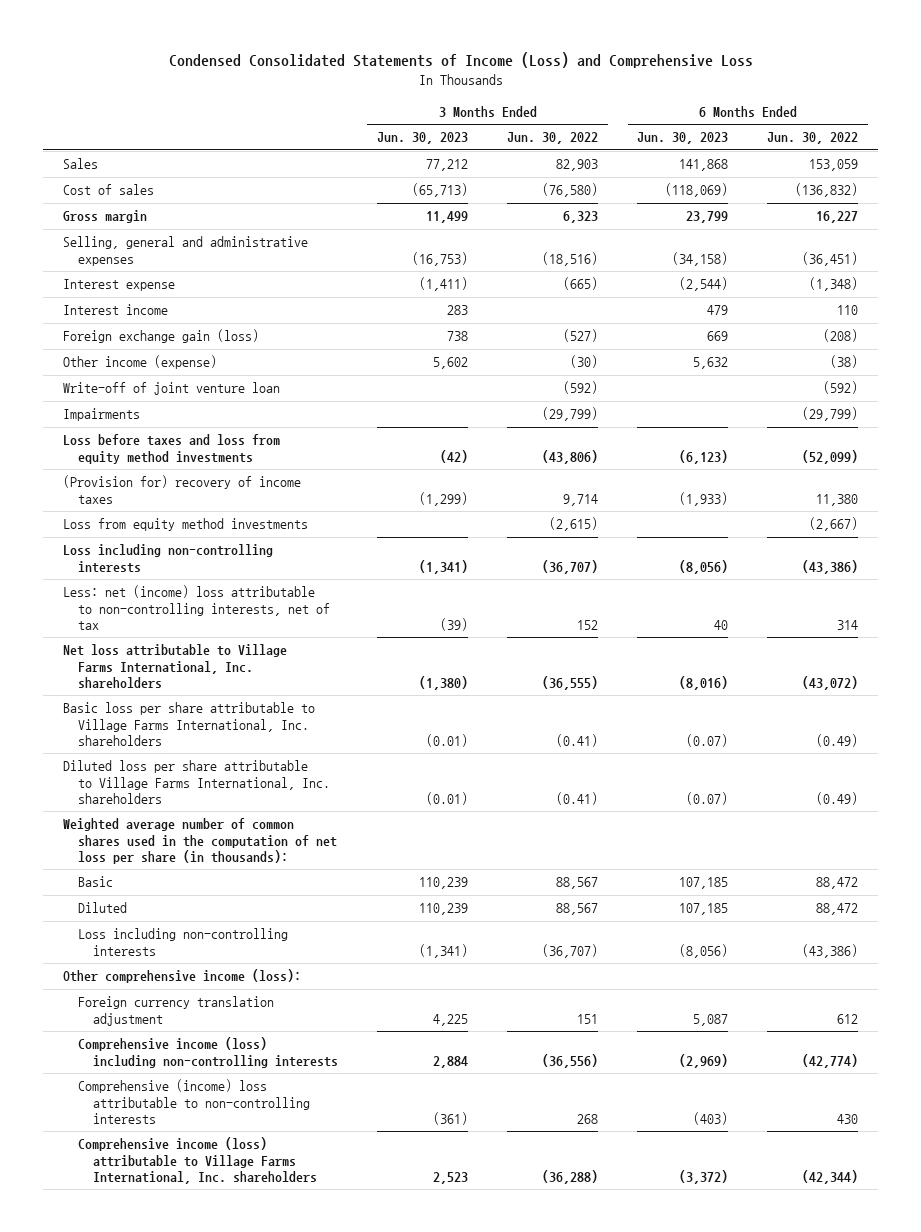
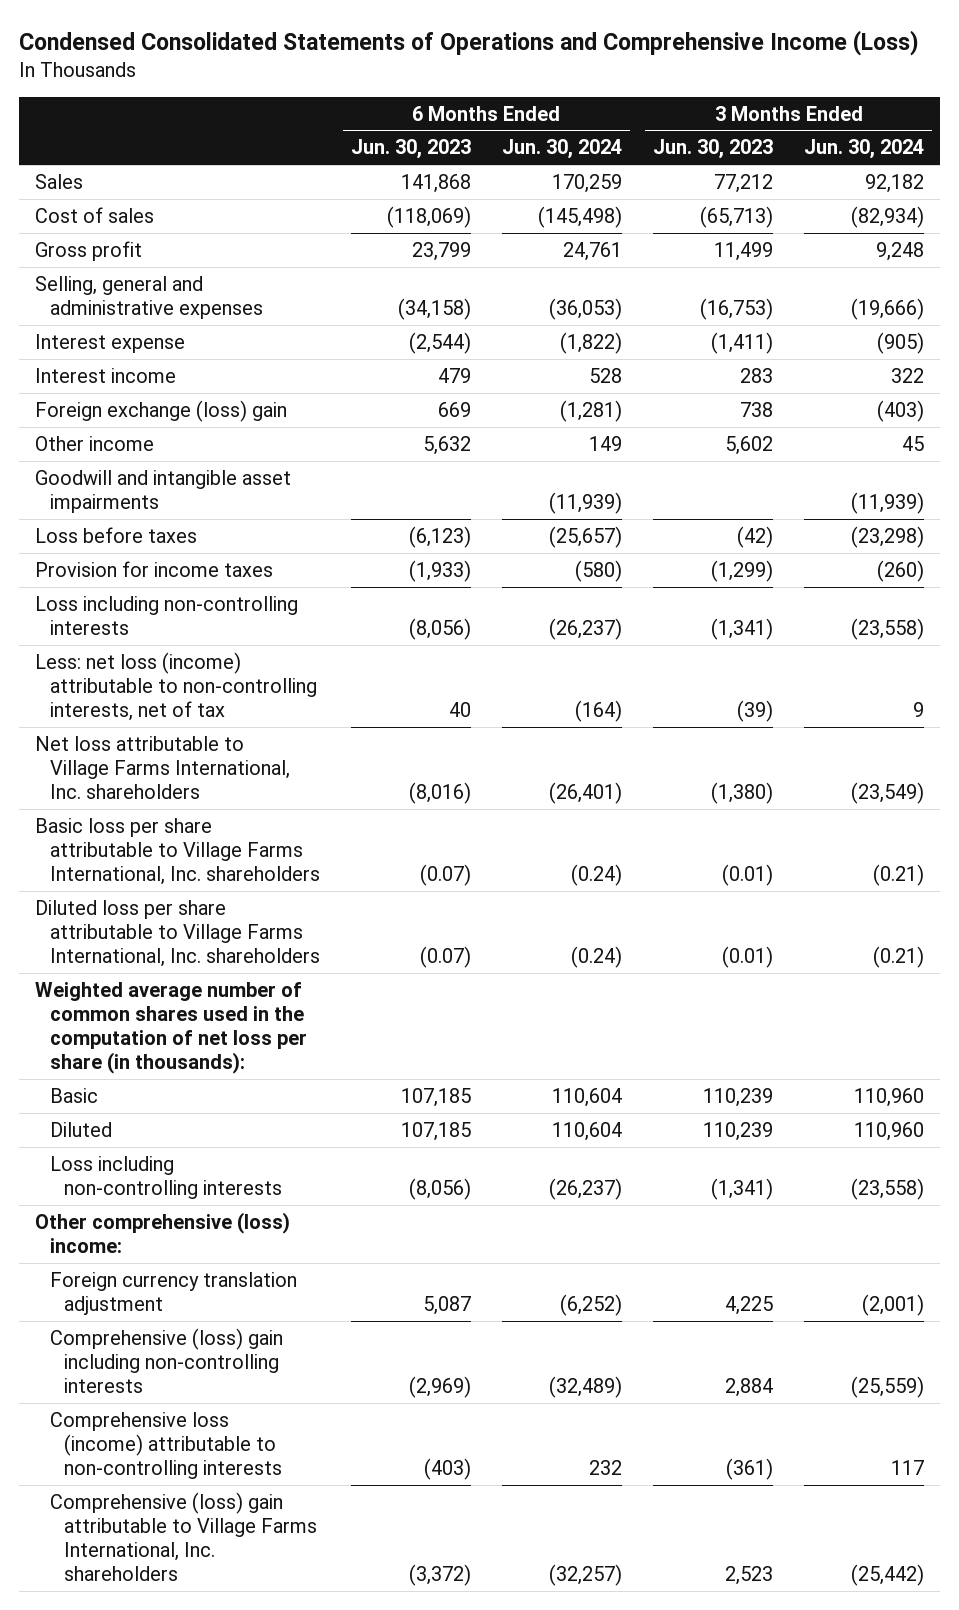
[168,52,753,69] Condensed Consolidated Statements of Income (Loss) and Comprehensive Loss -> [19,30,920,57] Condensed Consolidated Statements of Operations and Comprehensive Income (Loss)
[507,132,599,145] Jun. 30, 2022 -> none
[767,132,859,145] Jun. 30, 2022 -> none
none -> [502,139,623,160] Jun. 30, 2024
none -> [804,139,925,160] Jun. 30, 2024
[62,210,147,224] Gross margin -> [34,240,142,261] Gross profit
[62,382,280,396] Write-off of joint venture loan -> none
[62,408,140,422] Impairments -> none
[62,518,308,532] Loss from equity method investments -> none
[62,329,259,344] Foreign exchange gain (loss) -> [34,399,287,422] Foreign exchange (loss) gain
[62,355,217,370] Other income (expense) -> [34,435,154,451] Other income
none -> [34,469,291,513] Goodwill and intangible asset impairments
[62,434,280,464] Loss before taxes and loss from equity method investments -> [34,526,197,543] Loss before taxes
[62,475,301,504] (Provision for) recovery of income taxes -> [34,560,273,577] Provision for income taxes
[62,585,330,631] Less: net (income) loss attributable to non-controlling interests, net of tax -> [34,651,317,721] Less: net loss (income) attributable to non-controlling interests, net of tax
[62,969,301,984] Other comprehensive income (loss): -> [34,1211,290,1253] Other comprehensive (loss) income:
[77,1037,338,1068] Comprehensive income (loss) including non-controlling interests -> [49,1327,283,1393] Comprehensive (loss) gain including non-controlling interests
[77,1079,310,1125] Comprehensive (income) loss attributable to non-controlling interests -> [49,1411,283,1479] Comprehensive loss (income) attributable to non-controlling interests
[77,1137,317,1185] Comprehensive income (loss) attributable to Village Farms International, Inc. shareholders -> [49,1491,318,1581] Comprehensive (loss) gain attributable to Village Farms International, Inc. shareholders

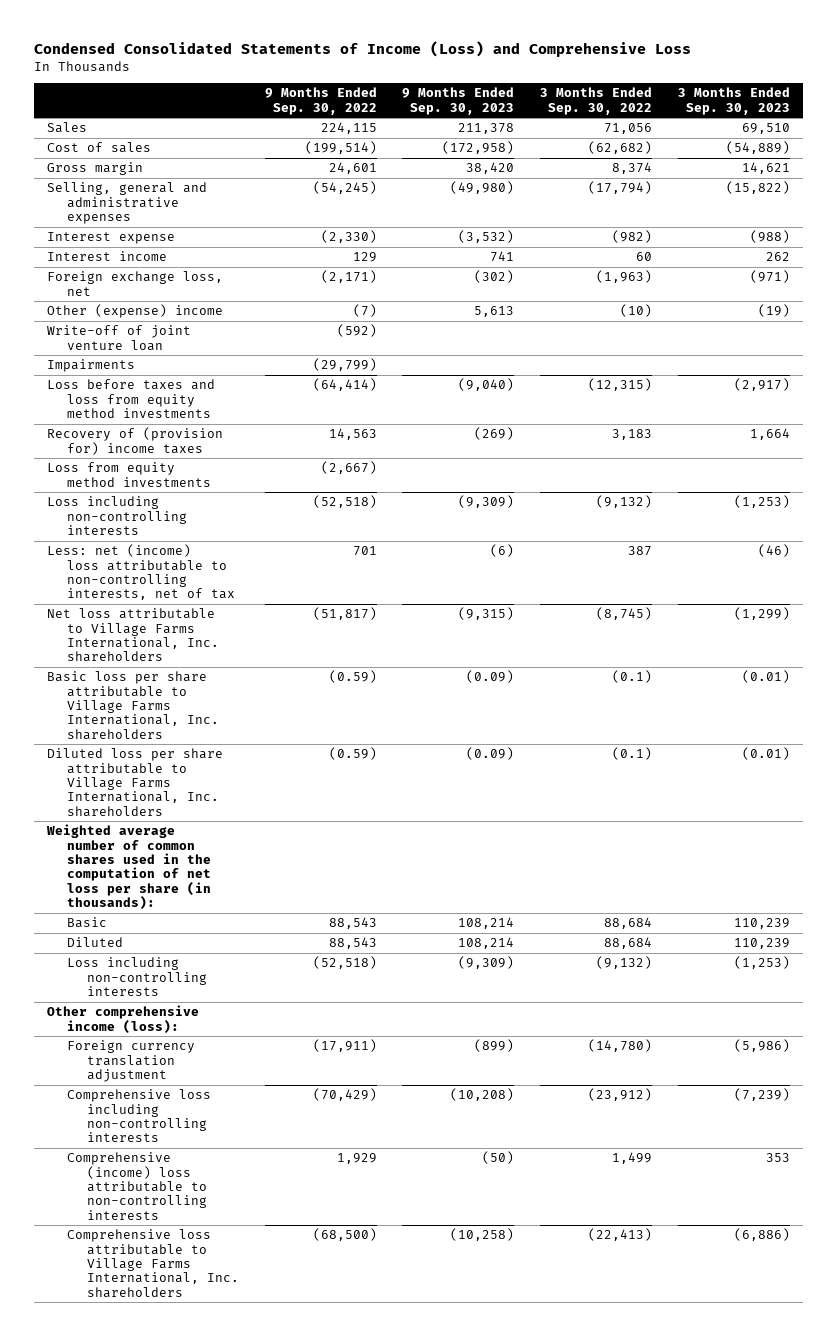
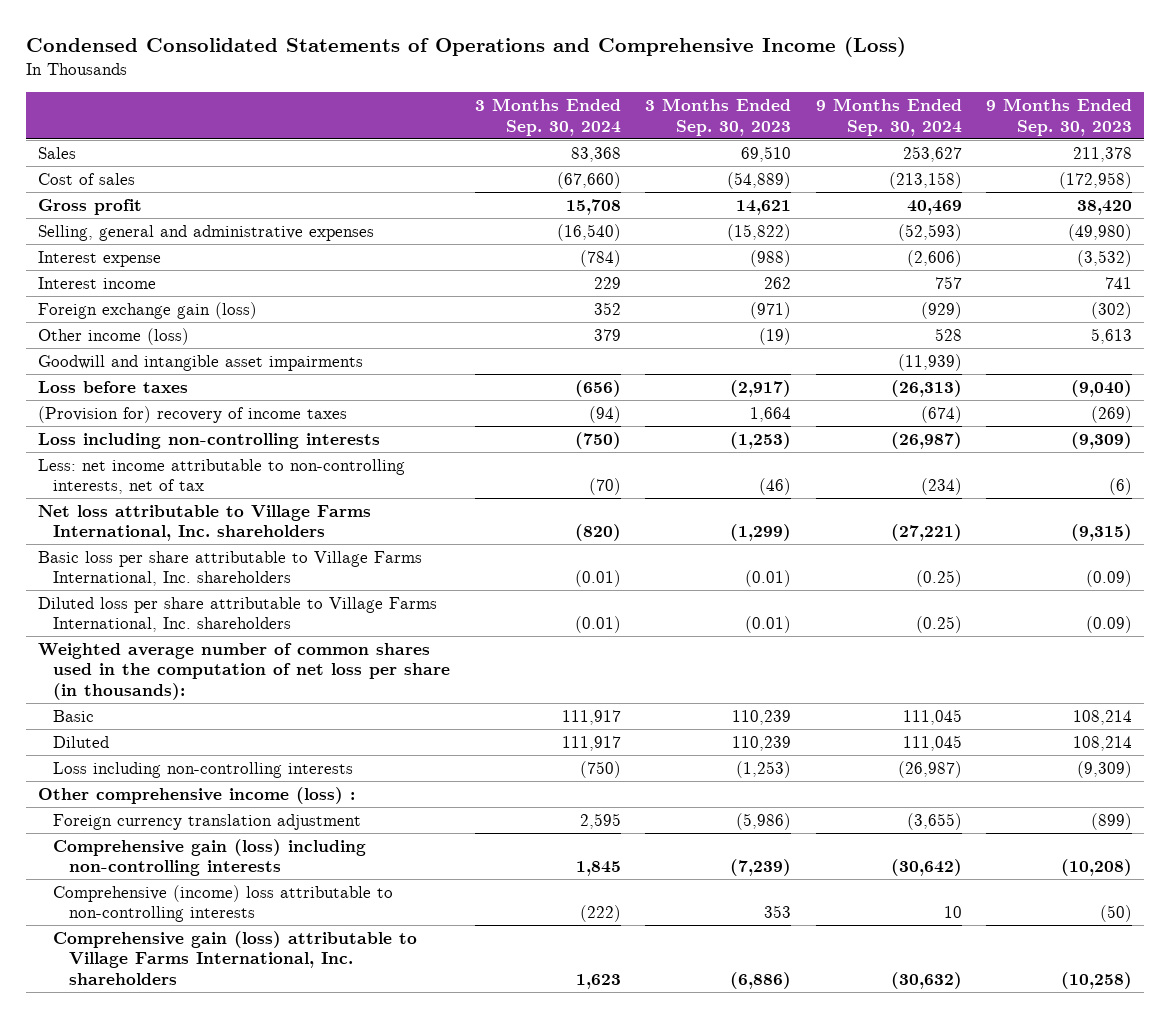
[34,40,692,57] Condensed Consolidated Statements of Income (Loss) and Comprehensive Loss -> [25,37,906,58] Condensed Consolidated Statements of Operations and Comprehensive Income (Loss)
[264,87,377,115] 9 Months Ended Sep. 30, 2022 -> none
[540,87,653,115] 3 Months Ended Sep. 30, 2022 -> none
none -> [474,98,621,136] 3 Months Ended Sep. 30, 2024
none -> [815,98,962,136] 9 Months Ended Sep. 30, 2024
[47,162,144,176] Gross margin -> [37,198,142,215] Gross profit
[47,325,192,351] Write-off of joint venture loan -> none
[47,359,136,373] Impairments -> none
[47,462,212,487] Loss from equity method investments -> none
[47,271,224,296] Foreign exchange loss, net -> [37,301,257,319] Foreign exchange gain (loss)
[47,304,224,319] Other (expense) income -> [37,327,189,345] Other income (loss)
none -> [37,354,363,371] Goodwill and intangible asset impairments
[47,379,216,419] Loss before taxes and loss from equity method investments -> [37,380,188,393] Loss before taxes
[47,427,224,455] Recovery of (provision for) income taxes -> [37,405,347,423] (Provision for) recovery of income taxes
[47,544,236,601] Less: net (income) loss attributable to non-controlling interests, net of tax -> [37,458,405,495] Less: net income attributable to non-controlling interests, net of tax
[47,1005,200,1034] Other comprehensive income (loss): -> [37,786,355,804] Other comprehensive income (loss) :
[67,1089,212,1143] Comprehensive loss including non-controlling interests -> [53,838,367,877] Comprehensive gain (loss) including non-controlling interests
[67,1229,239,1298] Comprehensive loss attributable to Village Farms International, Inc. shareholders -> [53,930,418,985] Comprehensive gain (loss) attributable to Village Farms International, Inc. shareholders

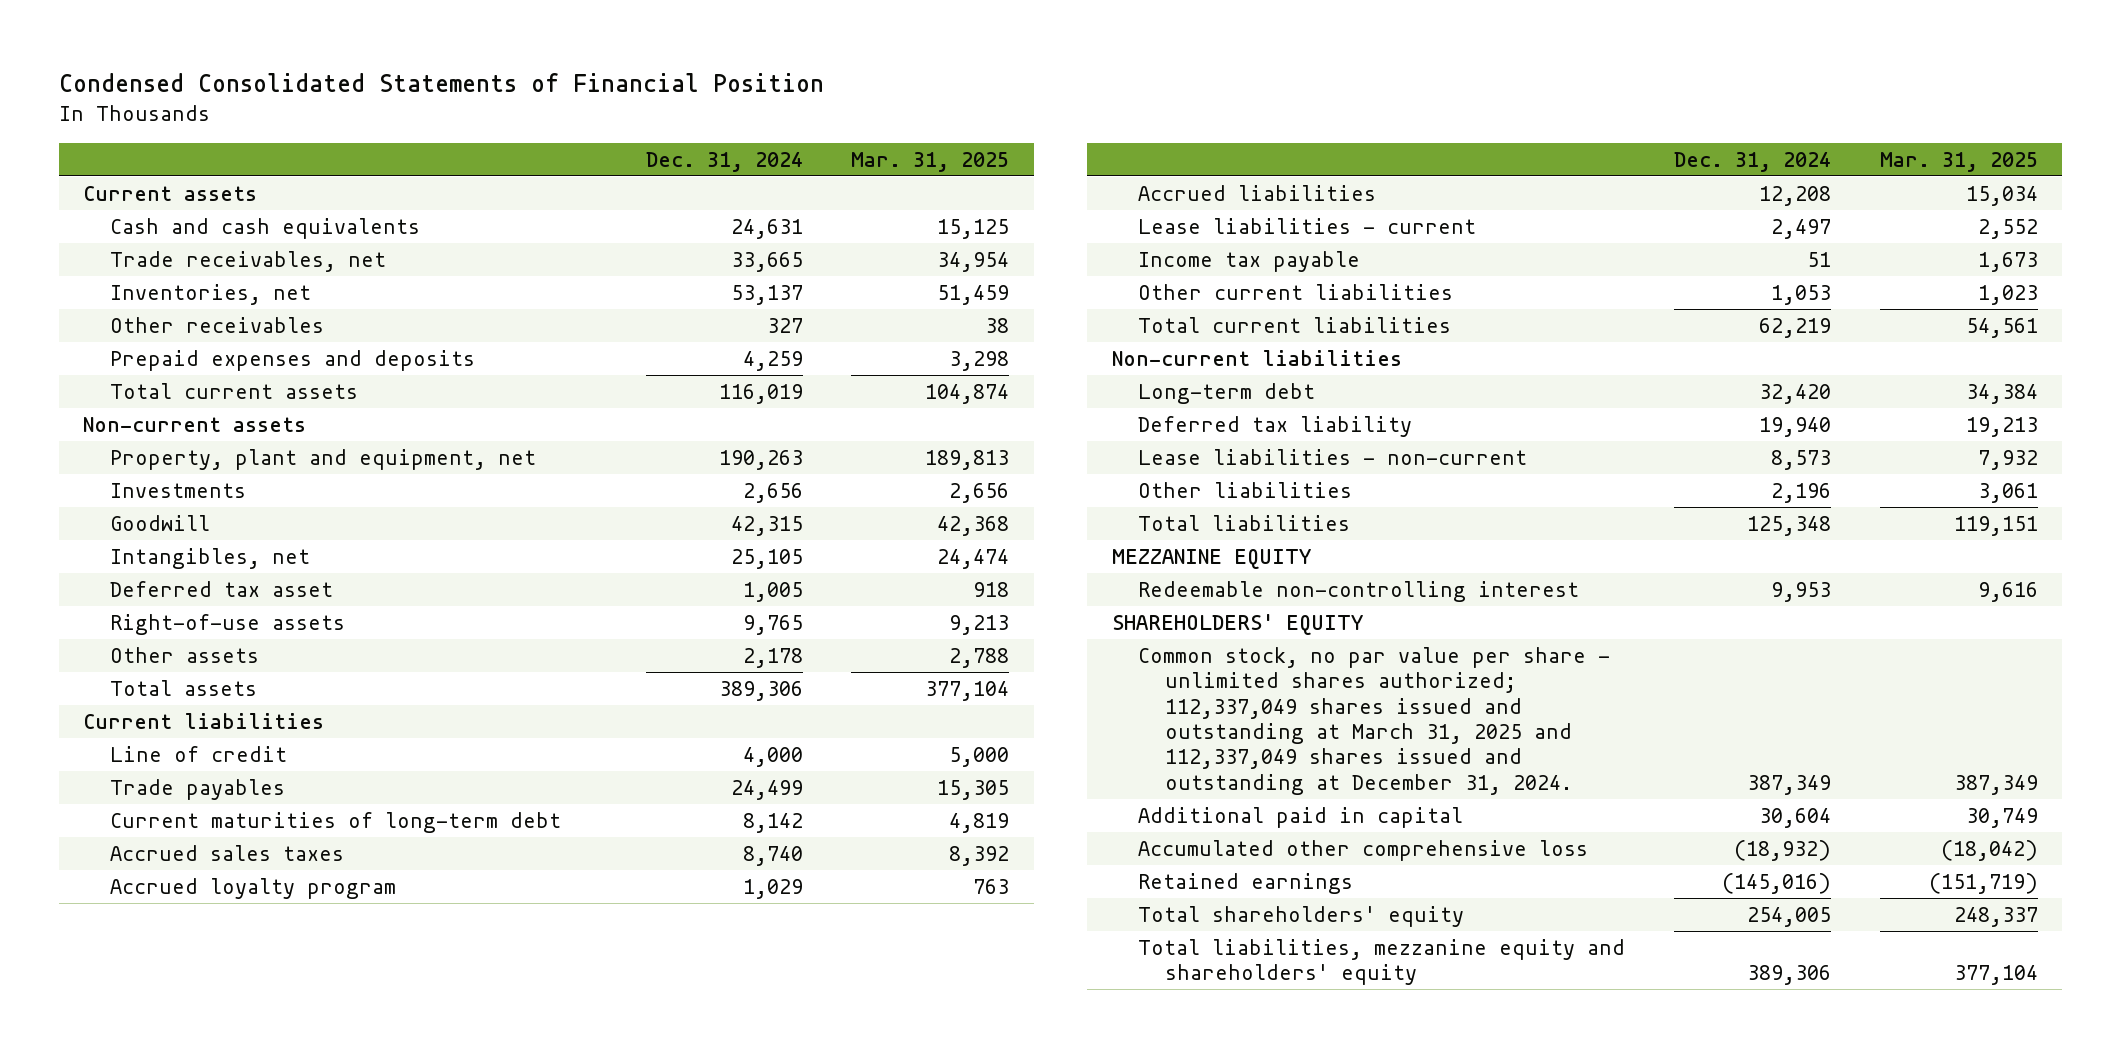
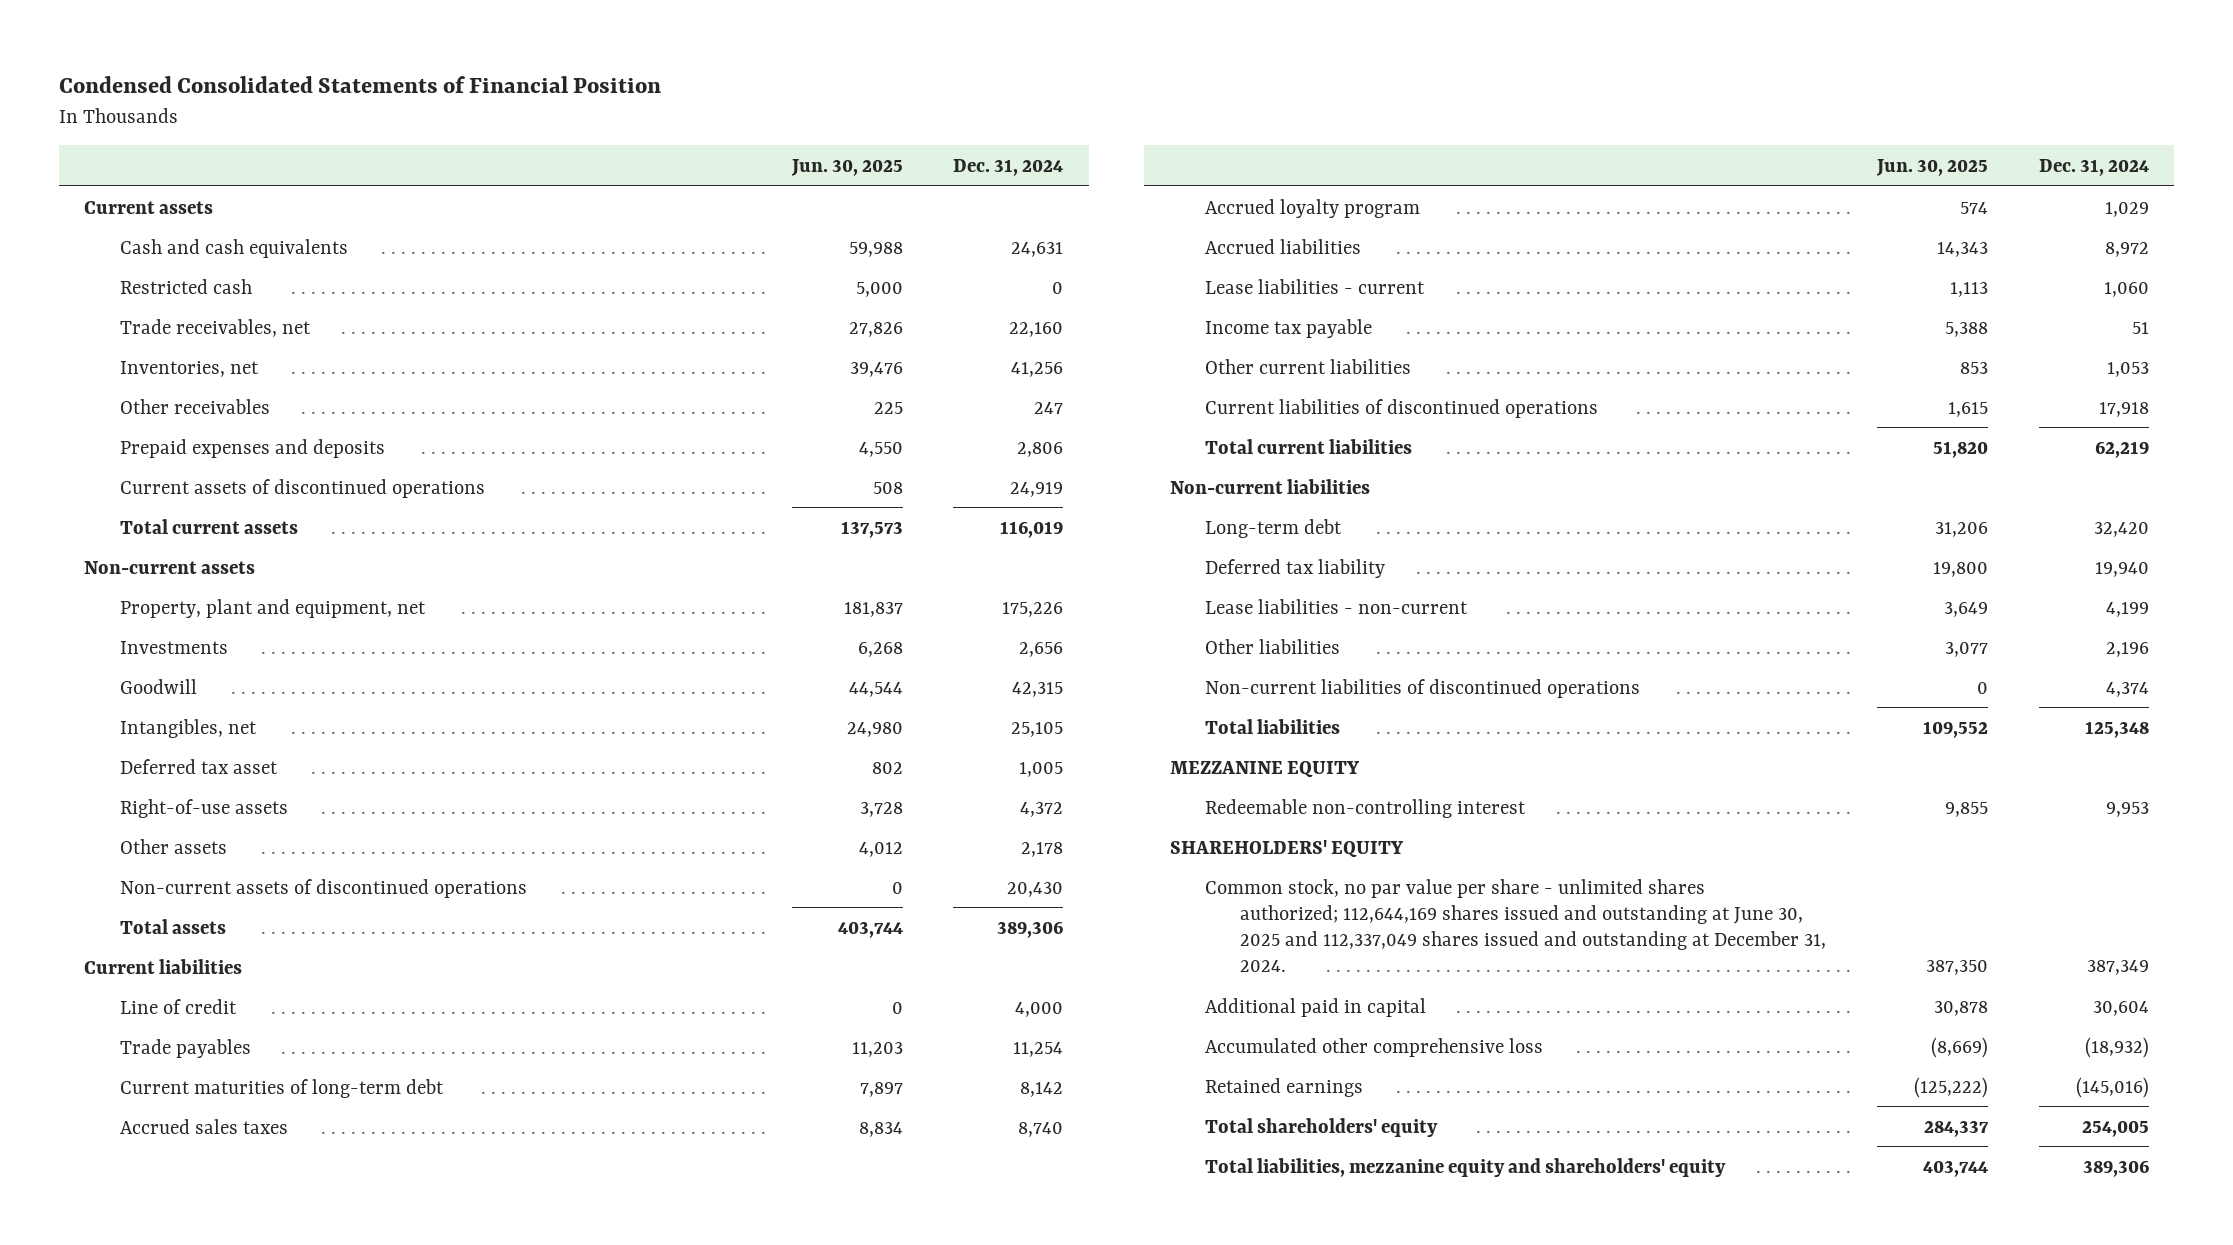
[851,151,1010,172] Mar. 31, 2025 -> none
none -> [790,158,903,176] Jun. 30, 2025
none -> [119,278,252,294] Restricted cash
[730,251,803,272] 33,665 -> [1009,321,1064,337] 22,160
[730,284,803,305] 53,137 -> [1011,361,1064,377] 41,256
[766,317,803,333] 327 -> [1034,401,1064,414] 247
[742,350,803,371] 4,259 -> [1017,441,1064,457] 2,806
none -> [119,478,485,498] Current assets of discontinued operations
[718,449,803,470] 190,263 -> [1002,601,1064,617] 175,226
[742,614,803,635] 9,765 -> [1020,801,1064,817] 4,372
none -> [119,878,527,898] Non-current assets of discontinued operations
[730,779,803,800] 24,499 -> [1013,1041,1064,1057] 11,254
[1759,185,1832,206] 12,208 -> [2104,241,2149,257] 8,972
[1771,218,1832,239] 2,497 -> [2103,281,2149,297] 1,060
none -> [1204,398,1598,418] Current liabilities of discontinued operations
[1771,449,1832,470] 8,573 -> [2105,601,2149,617] 4,199
none -> [1204,678,1640,698] Non-current liabilities of discontinued operations
[1138,646,1611,795] Common stock, no par value per share - unlimited shares authorized; 112,337,049 shares issued and outstanding at March 31, 2025 and 112,337,049 shares issued and outstanding at December 31, 2024. -> [1204,878,1827,973] Common stock, no par value per share - unlimited shares authorized; 112,644,169 shares issued and outstanding at June 30, 2025 and 112,337,049 shares issued and outstanding at December 31, 2024.

